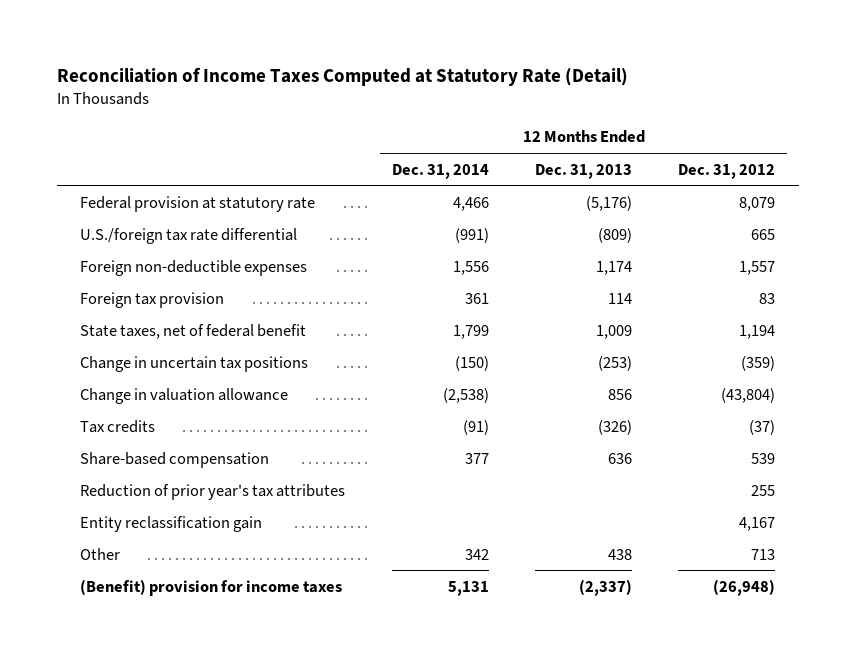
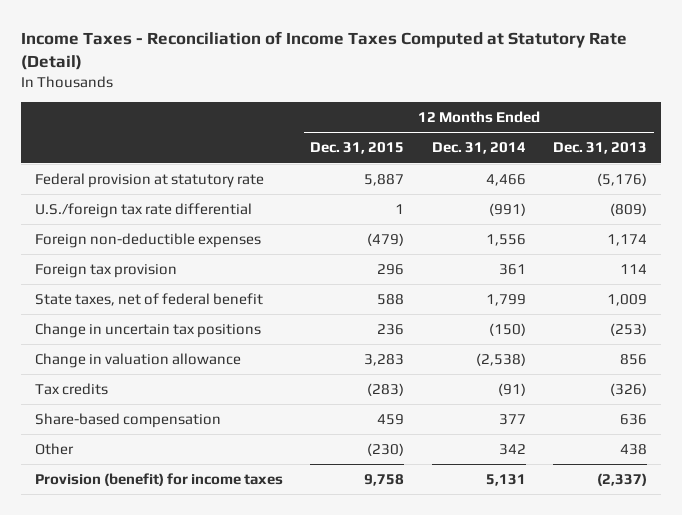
[57,67,629,87] Reconciliation of Income Taxes Computed at Statutory Rate (Detail) -> [21,31,628,71] Income Taxes - Reconciliation of Income Taxes Computed at Statutory Rate (Detail)
[678,163,776,179] Dec. 31, 2012 -> none
none -> [310,142,405,155] Dec. 31, 2015
[80,483,346,500] Reduction of prior year's tax attributes -> none
[80,515,263,532] Entity reclassification gain -> none
[80,578,343,596] (Benefit) provision for income taxes -> [35,473,284,487] Provision (benefit) for income taxes

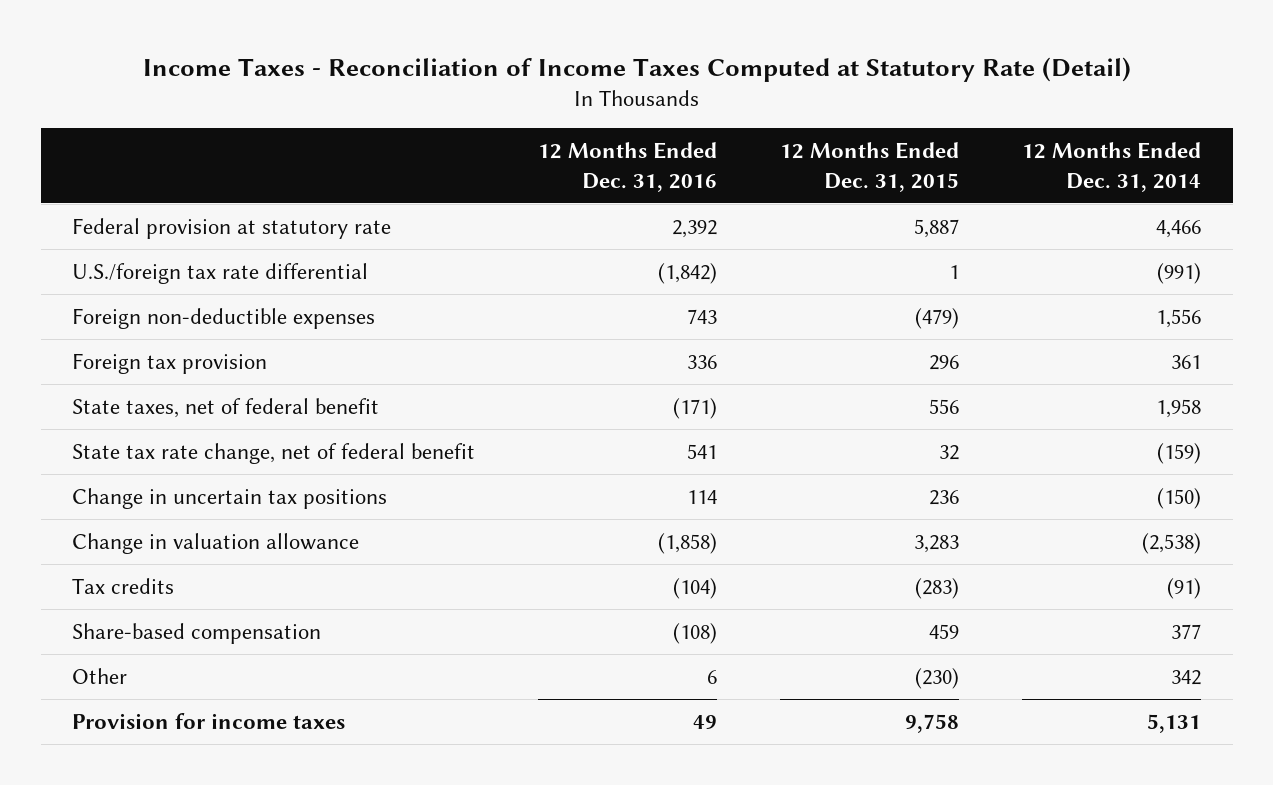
[553,142,648,155] Dec. 31, 2013 -> none
none -> [538,142,718,192] 12 Months Ended Dec. 31, 2016
[377,294,405,306] 588 -> [929,398,960,414] 556
[485,294,526,307] 1,799 -> [1156,398,1202,418] 1,958
none -> [72,442,476,464] State tax rate change, net of federal benefit
[35,473,284,487] Provision (benefit) for income taxes -> [72,712,346,729] Provision for income taxes

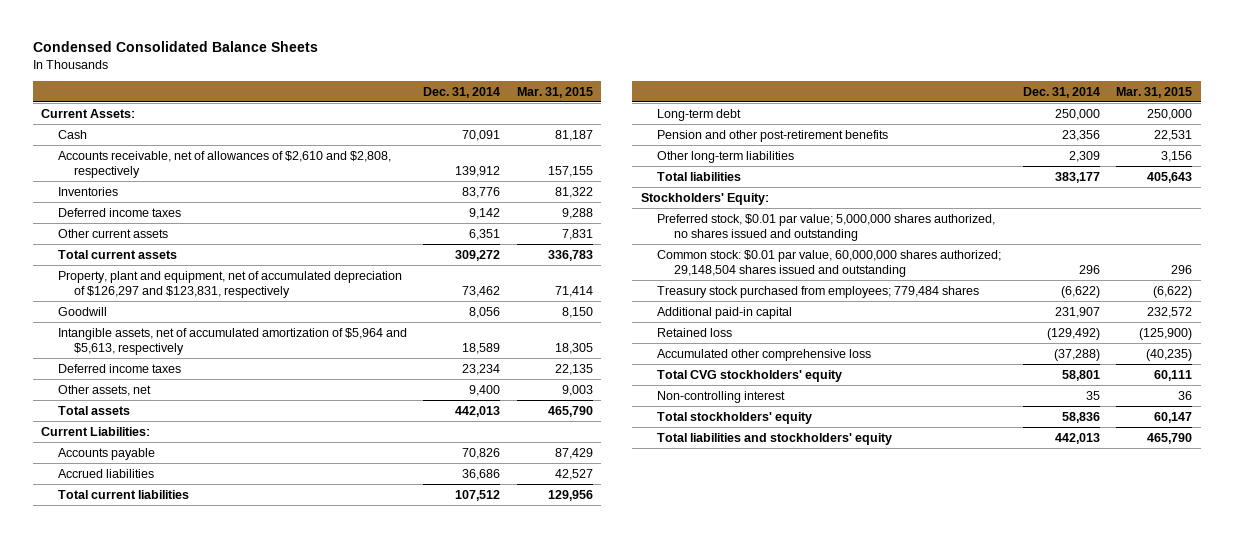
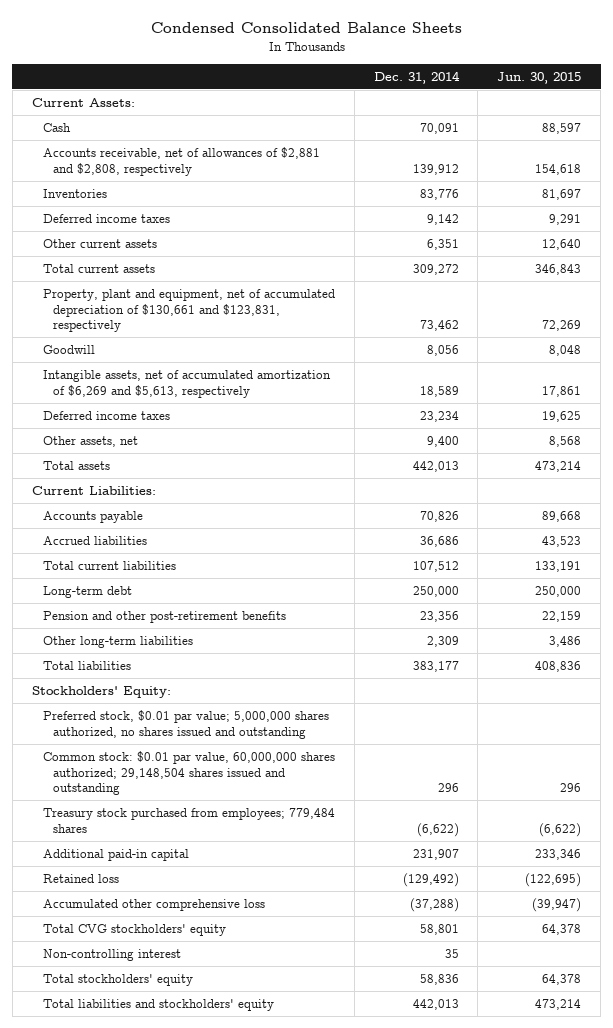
[517,86,594,98] Mar. 31, 2015 -> none
none -> [497,71,582,84] Jun. 30, 2015
[57,150,391,178] Accounts receivable, net of allowances of $2,610 and $2,808, respectively -> [42,147,320,176] Accounts receivable, net of allowances of $2,881 and $2,808, respectively
[57,270,402,298] Property, plant and equipment, net of accumulated depreciation of $126,297 and $123,831, respectively -> [42,289,335,332] Property, plant and equipment, net of accumulated depreciation of $130,661 and $123,831, respectively
[57,327,407,355] Intangible assets, net of accumulated amortization of $5,964 and $5,613, respectively -> [42,370,331,398] Intangible assets, net of accumulated amortization of $6,269 and $5,613, respectively

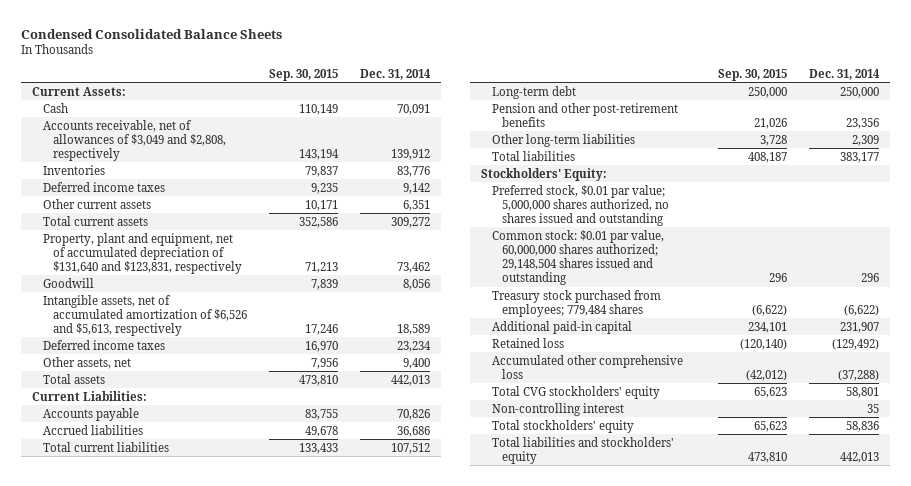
[497,71,582,84] Jun. 30, 2015 -> none
none -> [269,68,339,81] Sep. 30, 2015
[42,147,320,176] Accounts receivable, net of allowances of $2,881 and $2,808, respectively -> [42,119,227,161] Accounts receivable, net of allowances of $3,049 and $2,808, respectively
[42,289,335,332] Property, plant and equipment, net of accumulated depreciation of $130,661 and $123,831, respectively -> [42,232,243,274] Property, plant and equipment, net of accumulated depreciation of $131,640 and $123,831, respectively
[42,370,331,398] Intangible assets, net of accumulated amortization of $6,269 and $5,613, respectively -> [42,294,248,336] Intangible assets, net of accumulated amortization of $6,526 and $5,613, respectively

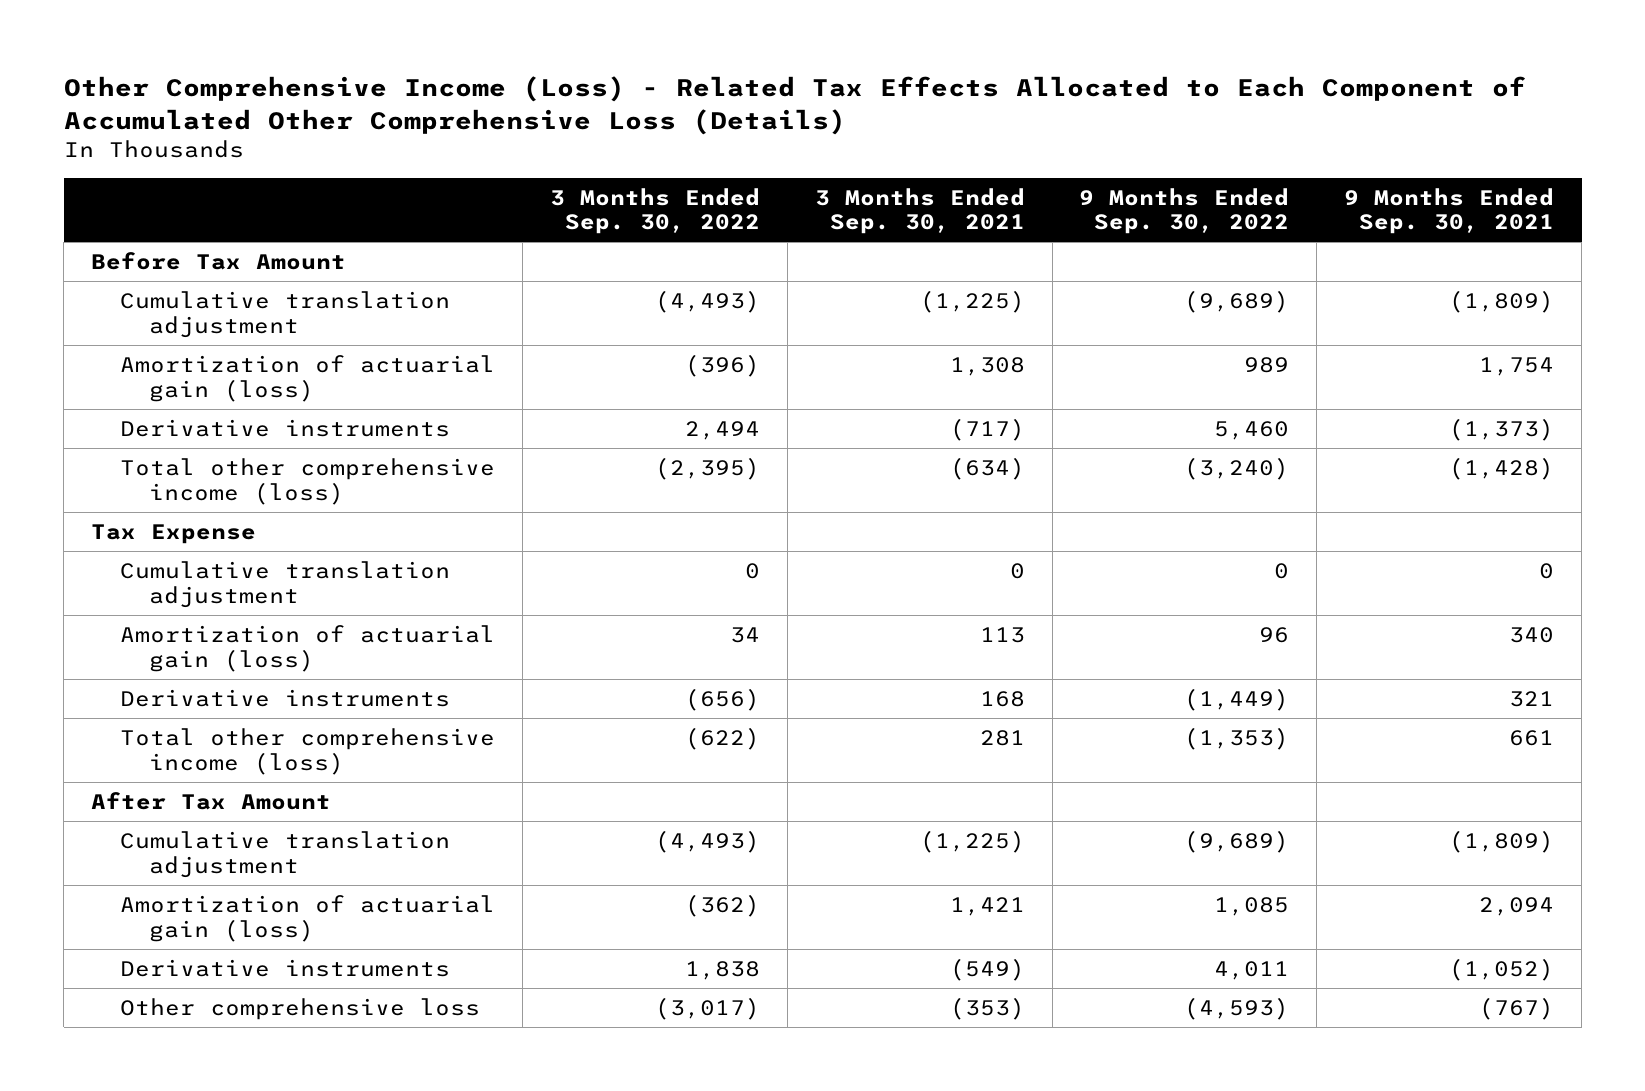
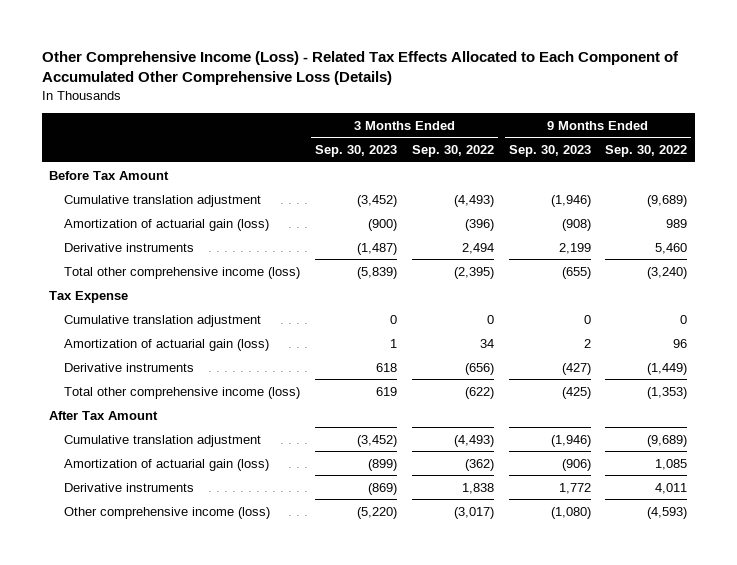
[814,187,1025,235] 3 Months Ended Sep. 30, 2021 -> none
[1344,187,1555,235] 9 Months Ended Sep. 30, 2021 -> none
none -> [315,145,398,158] Sep. 30, 2023
none -> [508,145,591,158] Sep. 30, 2023
[120,997,481,1020] Other comprehensive loss -> [64,506,271,519] Other comprehensive income (loss)

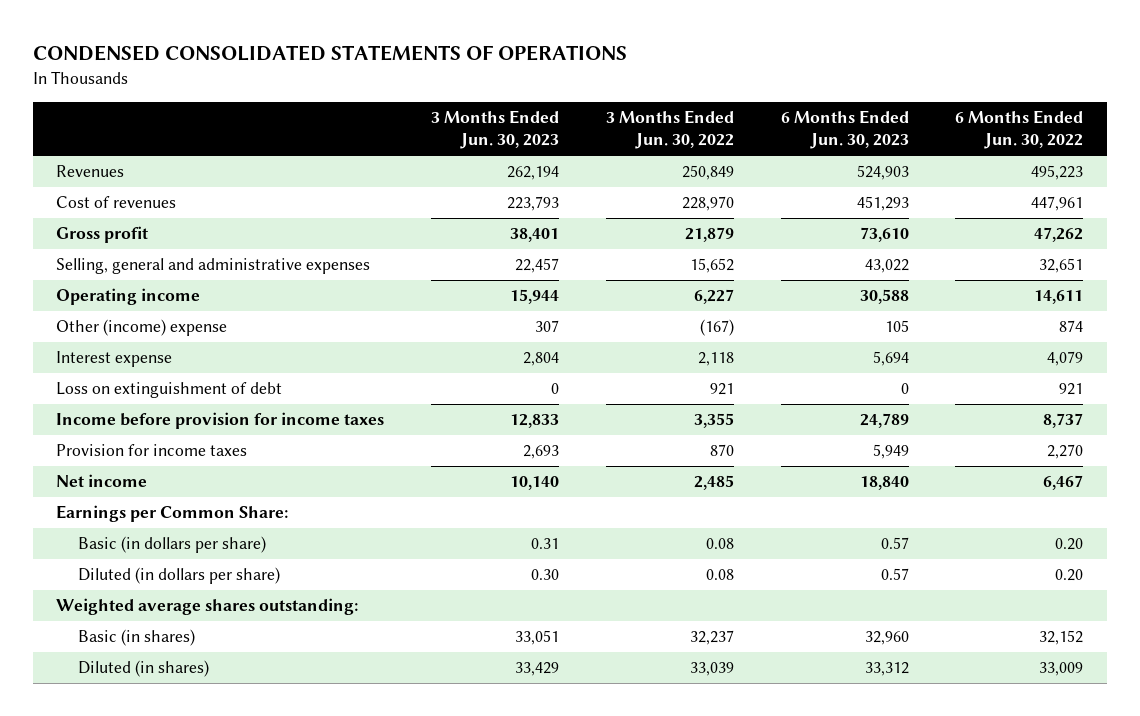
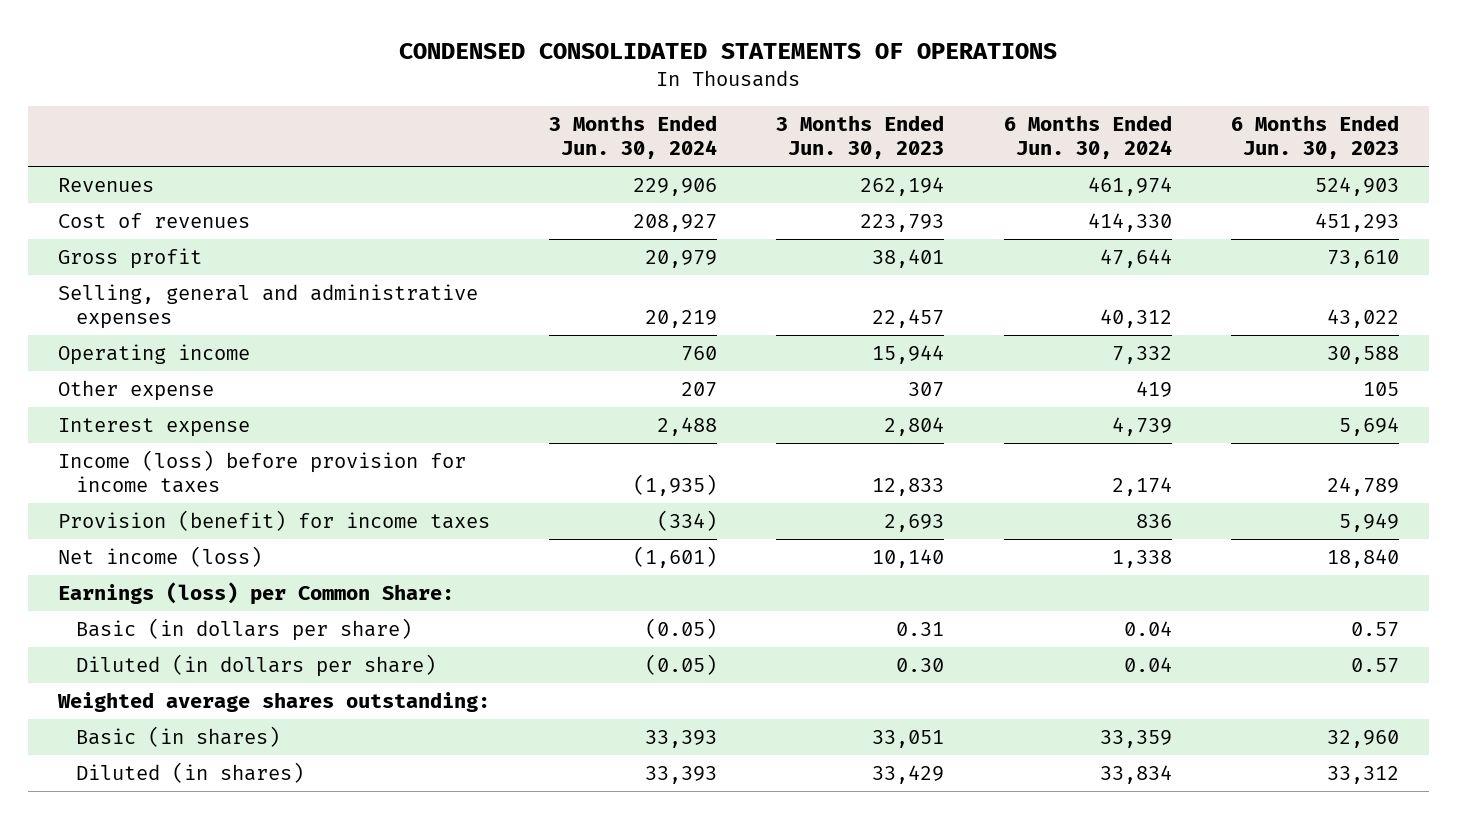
[605,109,734,150] 3 Months Ended Jun. 30, 2022 -> none
[955,109,1084,150] 6 Months Ended Jun. 30, 2022 -> none
none -> [549,115,718,159] 3 Months Ended Jun. 30, 2024
none -> [1003,115,1172,159] 6 Months Ended Jun. 30, 2024
[56,319,228,337] Other (income) expense -> [57,380,214,402] Other expense
[56,382,283,399] Loss on extinguishment of debt -> none
[56,412,385,430] Income before provision for income taxes -> [57,450,466,493] Income (loss) before provision for income taxes
[56,444,248,457] Provision for income taxes -> [57,510,490,532] Provision (benefit) for income taxes
[56,474,148,488] Net income -> [57,546,262,568] Net income (loss)
[56,505,289,523] Earnings per Common Share: -> [57,582,454,606] Earnings (loss) per Common Share:

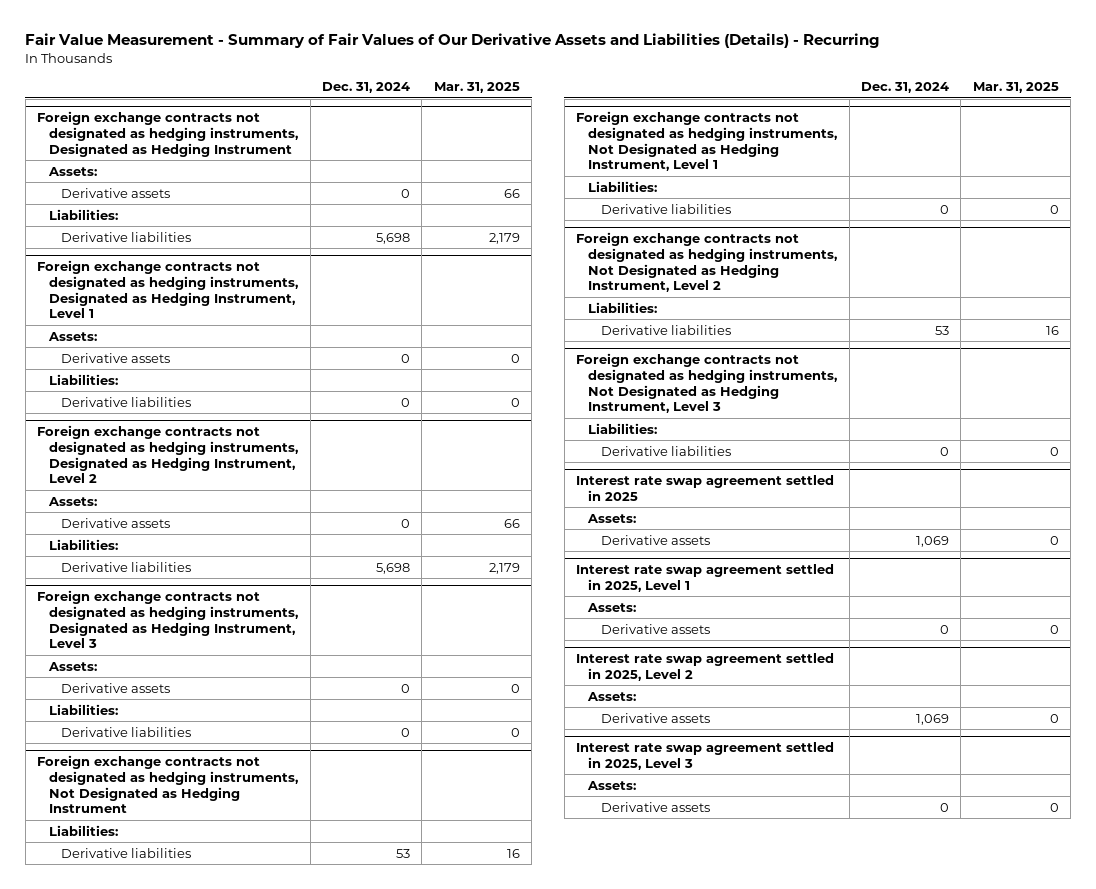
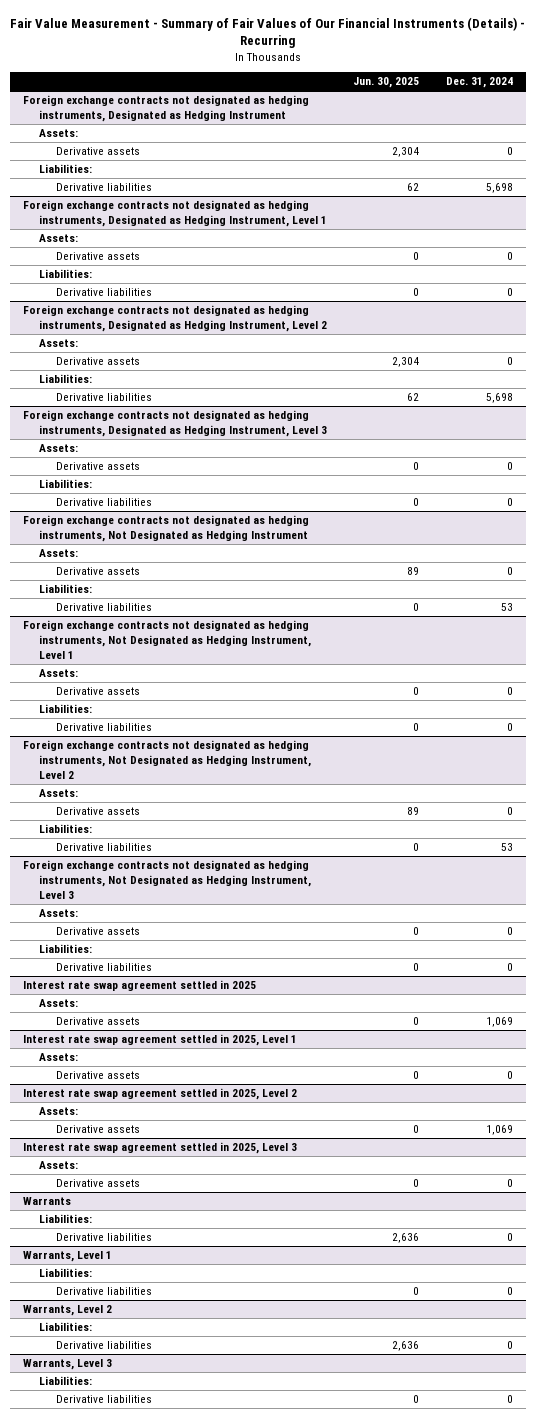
[25,33,881,49] Fair Value Measurement - Summary of Fair Values of Our Derivative Assets and Liabilities (Details) - Recurring -> [9,16,525,49] Fair Value Measurement - Summary of Fair Values of Our Financial Instruments (Details) - Recurring
[433,82,520,94] Mar. 31, 2025 -> none
none -> [353,77,420,89] Jun. 30, 2025
none -> [39,549,79,558] Assets:
none -> [55,567,140,576] Derivative assets
none -> [39,669,79,678] Assets:
none -> [55,687,140,696] Derivative assets
none -> [39,789,79,798] Assets:
none -> [55,807,140,816] Derivative assets
none -> [39,909,79,918] Assets:
none -> [55,927,140,936] Derivative assets
none -> [22,1197,71,1206] Warrants
none -> [39,1214,93,1224] Liabilities:
none -> [55,1233,152,1242] Derivative liabilities
none -> [22,1251,112,1263] Warrants, Level 1
none -> [39,1268,93,1278] Liabilities:
none -> [55,1287,152,1296] Derivative liabilities
none -> [22,1305,112,1317] Warrants, Level 2
none -> [39,1322,93,1332] Liabilities:
none -> [55,1341,152,1350] Derivative liabilities
none -> [22,1359,112,1371] Warrants, Level 3
none -> [39,1376,93,1386] Liabilities:
none -> [55,1395,152,1404] Derivative liabilities

